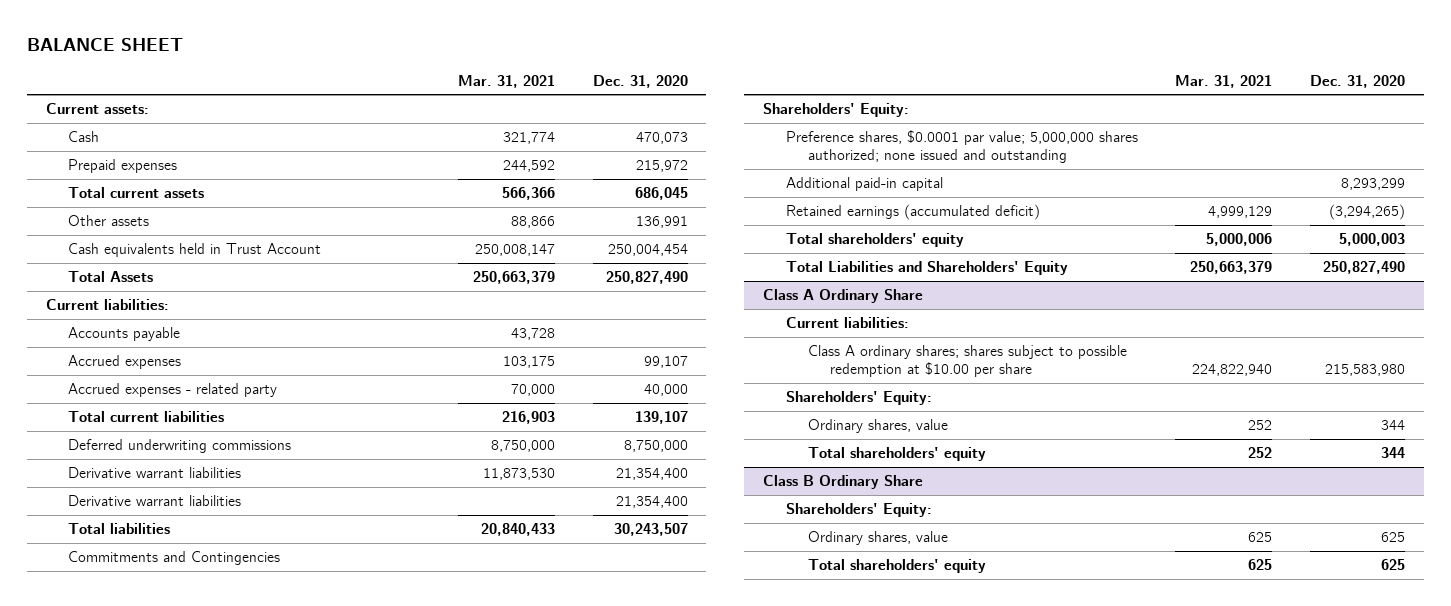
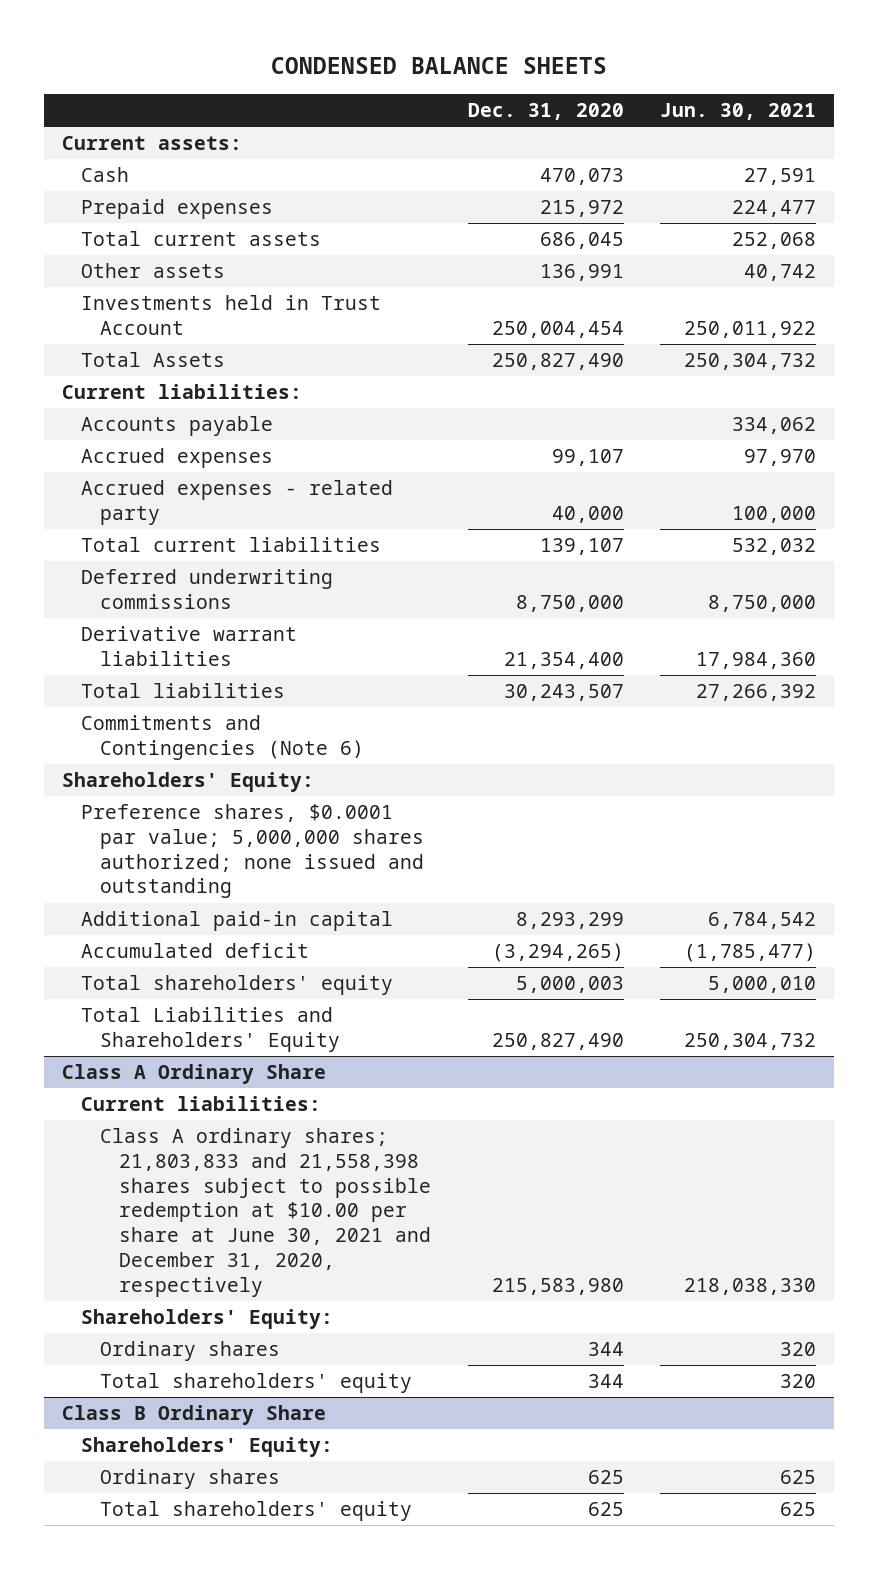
[27,37,184,51] BALANCE SHEET -> [271,57,608,75] CONDENSED BALANCE SHEETS
[457,74,555,88] Mar. 31, 2021 -> none
none -> [659,103,816,121] Jun. 30, 2021
[68,243,322,258] Cash equivalents held in Trust Account -> [81,295,382,335] Investments held in Trust Account
[68,495,242,507] Derivative warrant liabilities -> none
[68,551,281,566] Commitments and Contingencies -> [81,715,365,760] Commitments and Contingencies (Note 6)
[785,204,1040,221] Retained earnings (accumulated deficit) -> [81,943,310,959] Accumulated deficit
[807,345,1127,378] Class A ordinary shares; shares subject to possible redemption at $10.00 per share -> [100,1128,432,1297] Class A ordinary shares; 21,803,833 and 21,558,398 shares subject to possible redemption at $10.00 per share at June 30, 2021 and December 31, 2020, respectively
[807,419,948,434] Ordinary shares, value -> [100,1341,281,1362] Ordinary shares
[807,531,948,546] Ordinary shares, value -> [100,1469,281,1490] Ordinary shares

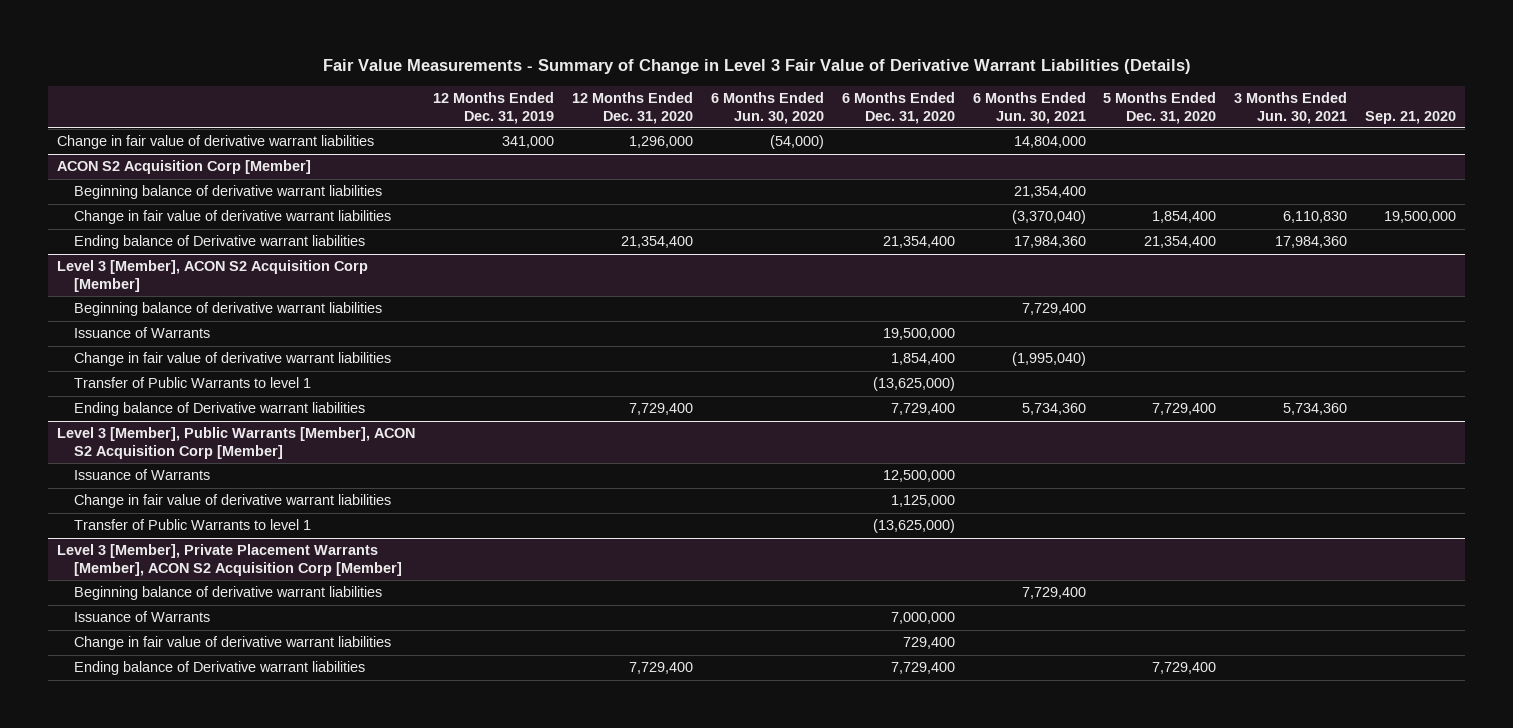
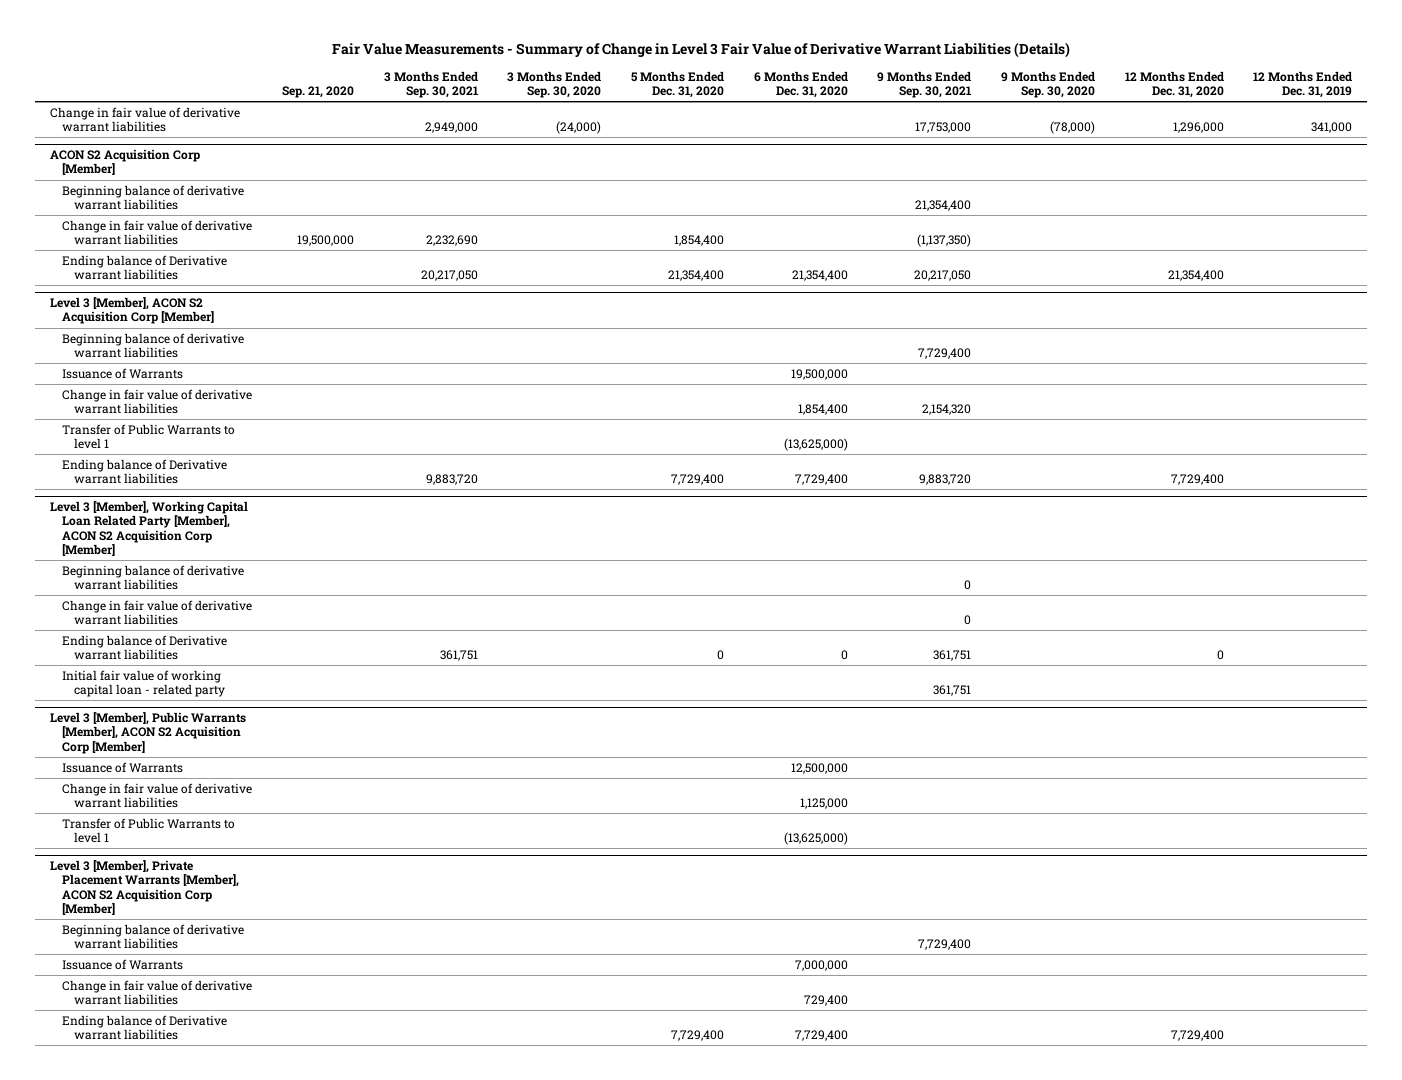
[710,91,824,124] 6 Months Ended Jun. 30, 2020 -> none
[972,91,1086,124] 6 Months Ended Jun. 30, 2021 -> none
[1234,91,1348,124] 3 Months Ended Jun. 30, 2021 -> none
none -> [383,70,478,99] 3 Months Ended Sep. 30, 2021
none -> [507,70,602,99] 3 Months Ended Sep. 30, 2020
none -> [877,70,972,99] 9 Months Ended Sep. 30, 2021
none -> [1000,70,1095,99] 9 Months Ended Sep. 30, 2020
none -> [50,501,249,557] Level 3 [Member], Working Capital Loan Related Party [Member], ACON S2 Acquisition Corp [Member]
none -> [62,564,245,591] Beginning balance of derivative warrant liabilities
none -> [62,599,253,626] Change in fair value of derivative warrant liabilities
none -> [62,634,228,661] Ending balance of Derivative warrant liabilities
none -> [62,669,226,698] Initial fair value of working capital loan - related party

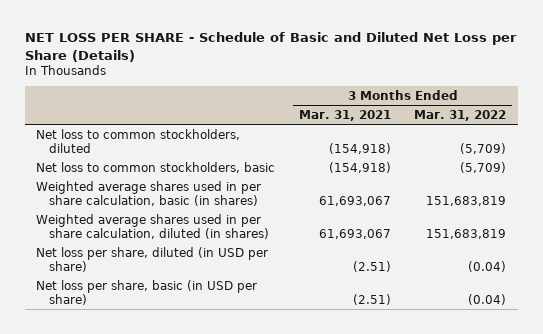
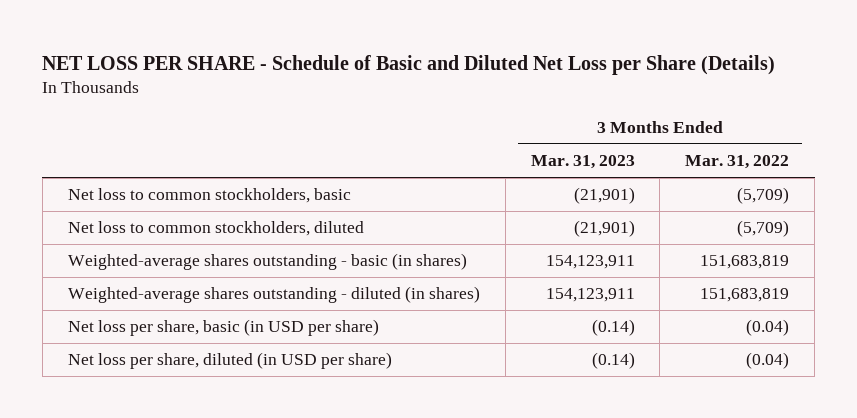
[298,109,391,121] Mar. 31, 2021 -> none
none -> [530,155,635,170] Mar. 31, 2023
[36,128,241,154] Net loss to common stockholders, diluted -> [67,221,364,237] Net loss to common stockholders, diluted
[36,180,262,207] Weighted average shares used in per share calculation, basic (in shares) -> [67,253,467,271] Weighted-average shares outstanding - basic (in shares)
[36,213,270,240] Weighted average shares used in per share calculation, diluted (in shares) -> [67,286,480,304] Weighted-average shares outstanding - diluted (in shares)
[36,246,269,273] Net loss per share, diluted (in USD per share) -> [67,352,392,370] Net loss per share, diluted (in USD per share)

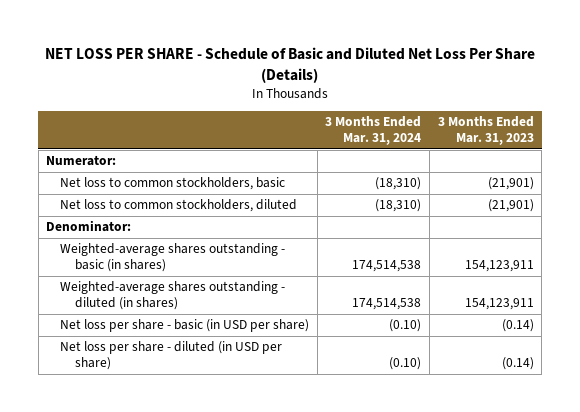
[42,54,776,75] NET LOSS PER SHARE - Schedule of Basic and Diluted Net Loss per Share (Details) -> [44,46,535,83] NET LOSS PER SHARE - Schedule of Basic and Diluted Net Loss Per Share (Details)
[685,155,790,170] Mar. 31, 2022 -> none
none -> [325,116,422,146] 3 Months Ended Mar. 31, 2024
none -> [46,155,117,167] Numerator:
none -> [46,220,132,233] Denominator:
[67,319,379,337] Net loss per share, basic (in USD per share) -> [60,319,310,333] Net loss per share - basic (in USD per share)
[67,352,392,370] Net loss per share, diluted (in USD per share) -> [60,341,283,371] Net loss per share - diluted (in USD per share)

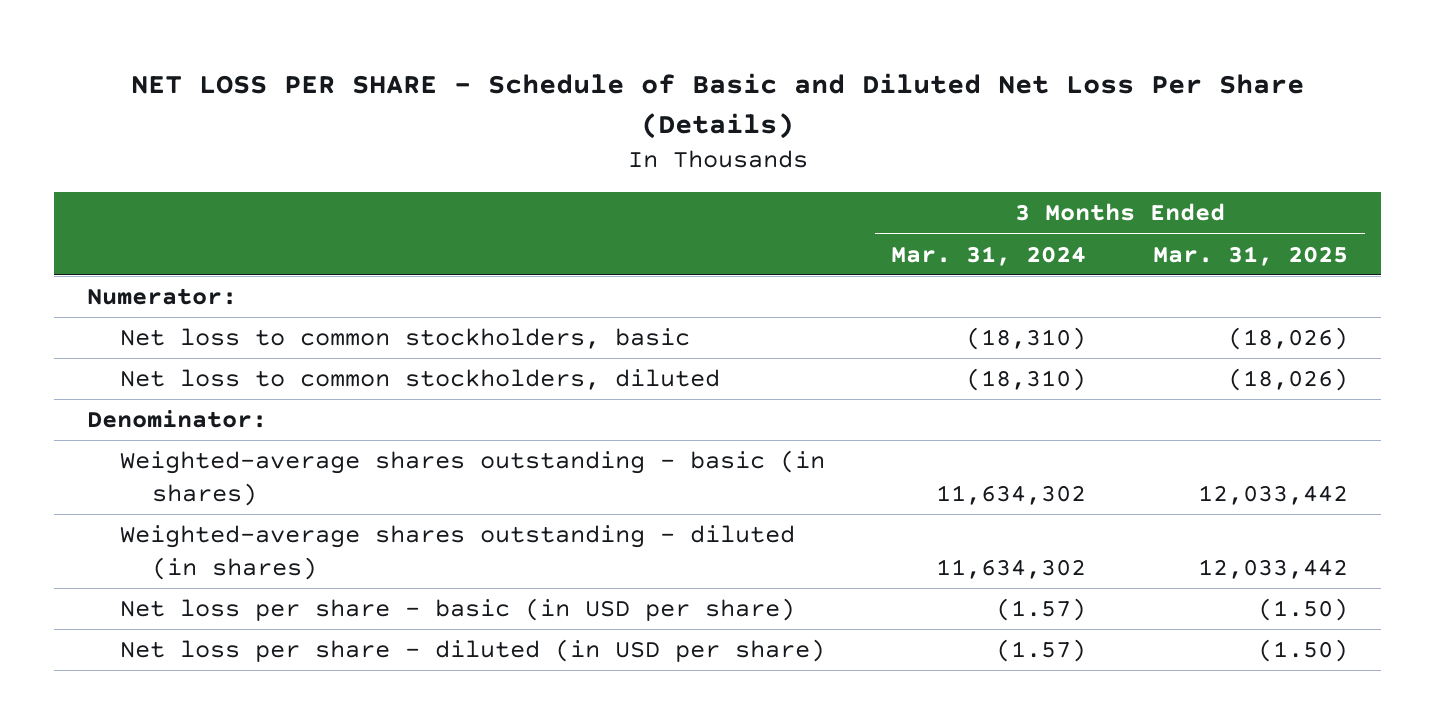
[437,116,534,146] 3 Months Ended Mar. 31, 2023 -> none
none -> [1153,245,1349,266] Mar. 31, 2025
[352,260,422,273] 174,514,538 -> [936,484,1087,505] 11,634,302
[352,298,422,311] 174,514,538 -> [936,558,1087,579] 11,634,302
[389,319,422,333] (0.10) -> [996,598,1087,622] (1.57)
[389,357,422,371] (0.10) -> [996,639,1087,663] (1.57)

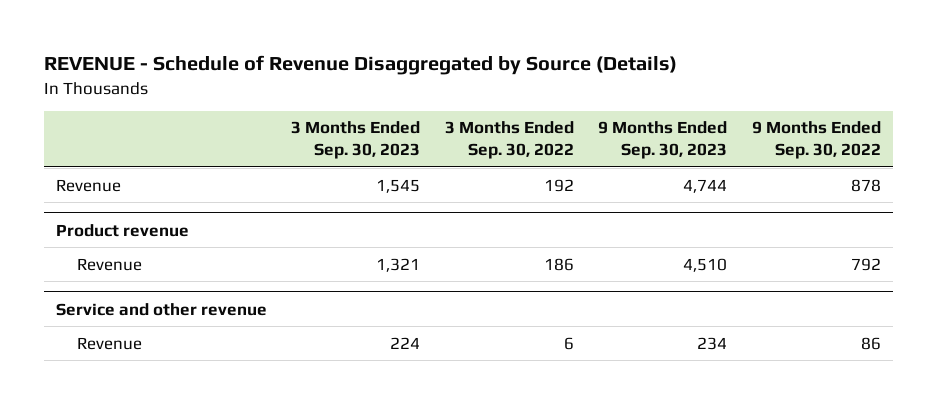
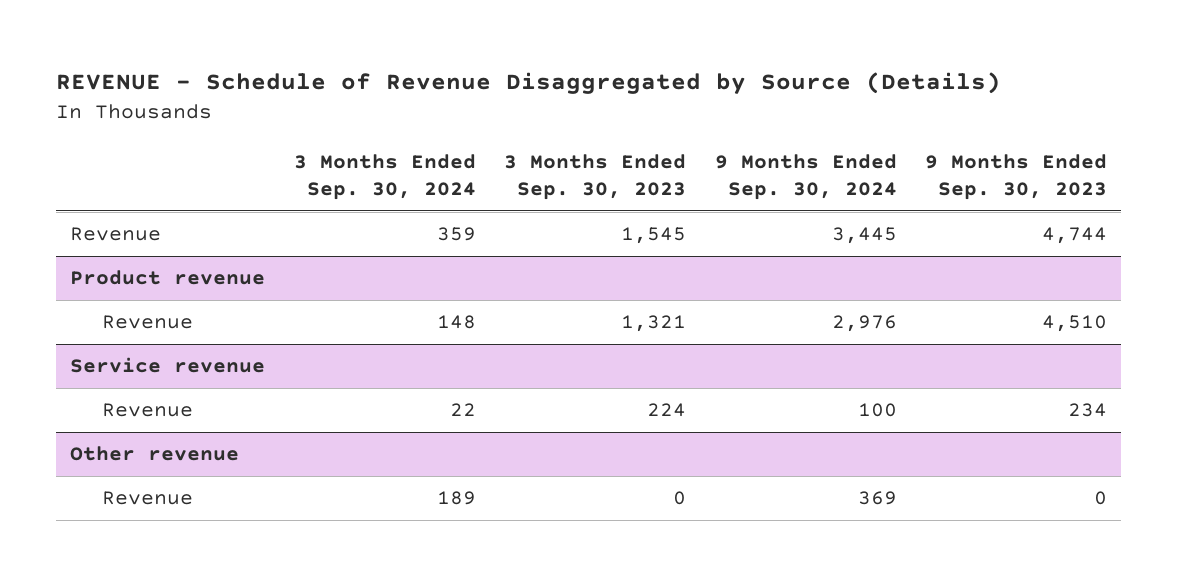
[444,121,574,160] 3 Months Ended Sep. 30, 2022 -> none
[751,121,881,160] 9 Months Ended Sep. 30, 2022 -> none
none -> [293,153,476,200] 3 Months Ended Sep. 30, 2024
none -> [714,153,897,200] 9 Months Ended Sep. 30, 2024
[55,302,267,316] Service and other revenue -> [70,357,266,374] Service revenue
none -> [70,446,240,462] Other revenue
none -> [101,491,193,506] Revenue

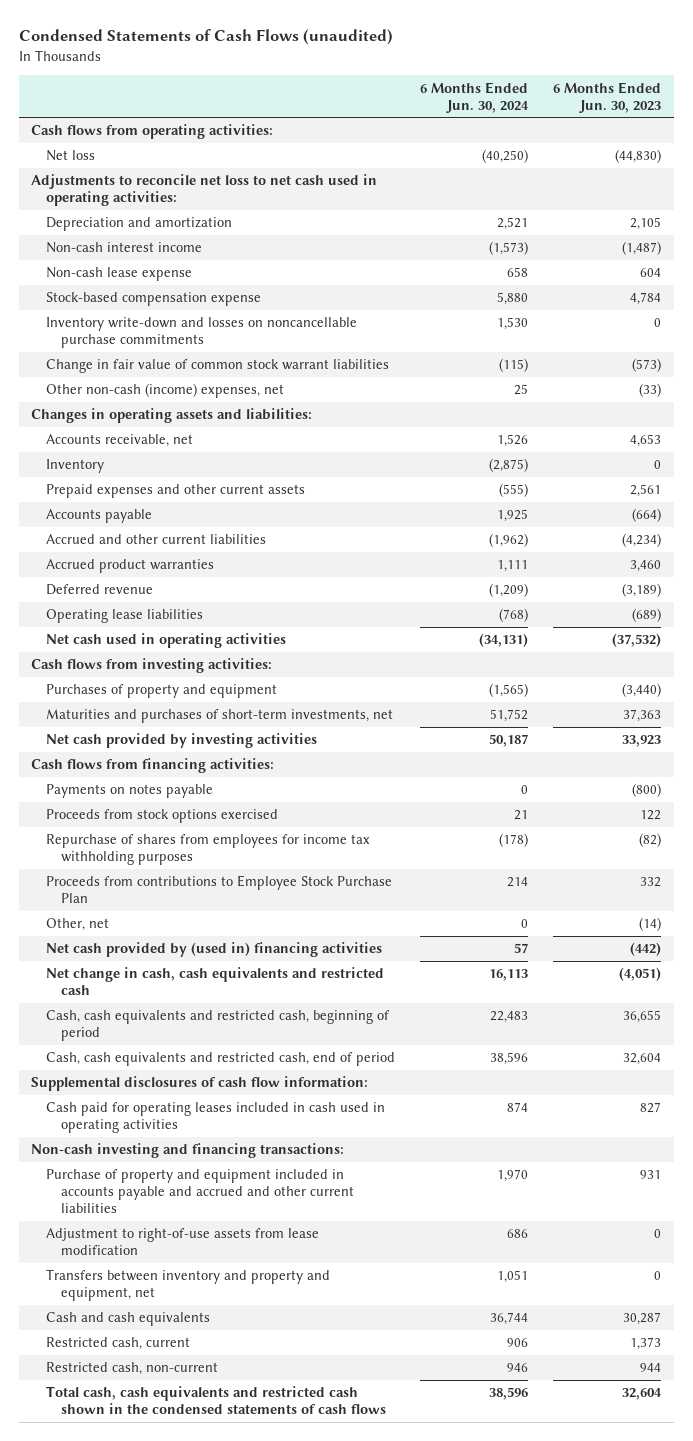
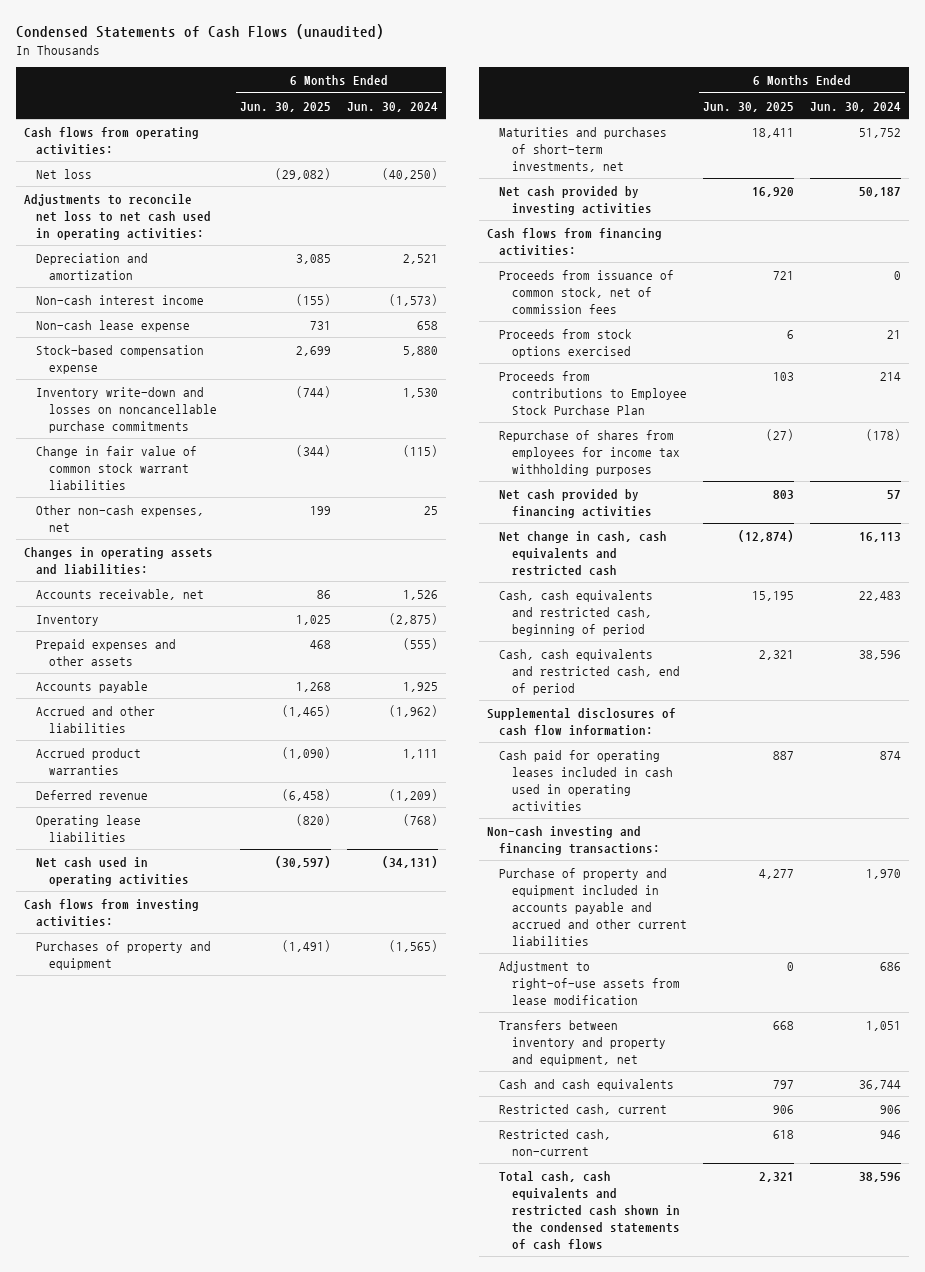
[553,81,662,113] 6 Months Ended Jun. 30, 2023 -> none
none -> [239,101,331,112] Jun. 30, 2025
[46,383,285,399] Other non-cash (income) expenses, net -> [36,504,205,532] Other non-cash expenses, net
[46,484,306,499] Prepaid expenses and other current assets -> [36,638,177,666] Prepaid expenses and other assets
[46,534,267,545] Accrued and other current liabilities -> [36,705,156,733] Accrued and other liabilities
[46,784,214,799] Payments on notes payable -> none
none -> [499,269,675,314] Proceeds from issuance of common stock, net of commission fees
[46,918,110,932] Other, net -> none
[46,834,371,866] Repurchase of shares from employees for income tax withholding purposes -> [499,429,680,476] Repurchase of shares from employees for income tax withholding purposes
[46,942,383,958] Net cash provided by (used in) financing activities -> [499,488,652,518] Net cash provided by financing activities

